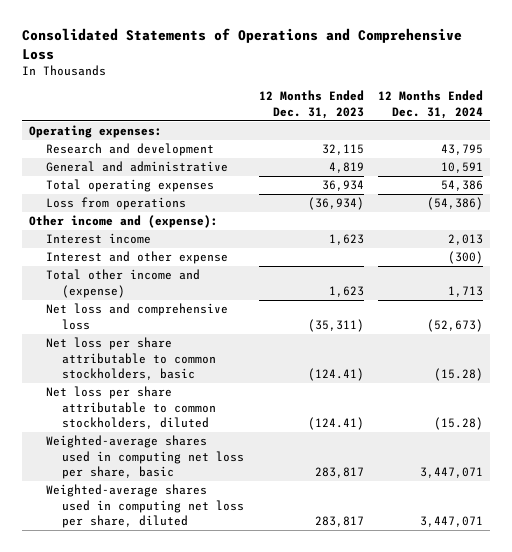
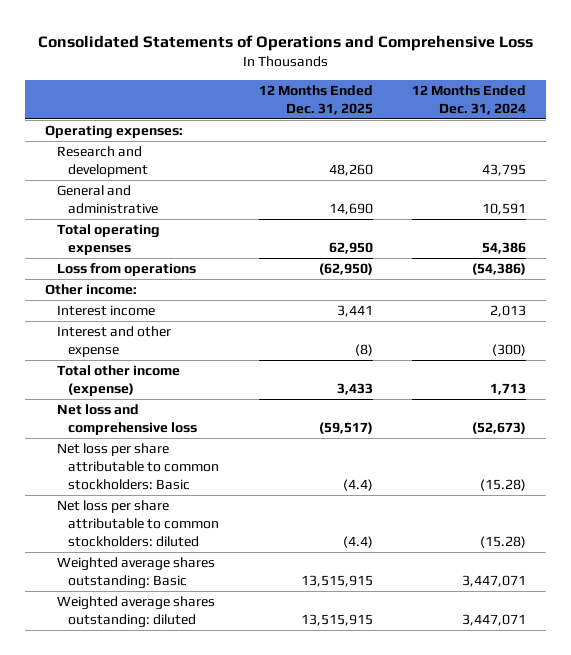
[258,90,364,119] 12 Months Ended Dec. 31, 2023 -> none
none -> [258,85,373,115] 12 Months Ended Dec. 31, 2025
[28,215,218,229] Other income and (expense): -> [45,284,138,296] Other income:
[45,269,200,298] Total other income and (expense) -> [56,365,180,396] Total other income (expense)
[45,337,217,380] Net loss per share attributable to common stockholders, basic -> [56,443,220,490] Net loss per share attributable to common stockholders: Basic
[45,386,217,429] Net loss per share attributable to common stockholders, diluted -> [56,500,220,547] Net loss per share attributable to common stockholders: diluted
[45,435,245,479] Weighted-average shares used in computing net loss per share, basic -> [56,557,215,589] Weighted average shares outstanding: Basic
[45,484,245,528] Weighted-average shares used in computing net loss per share, diluted -> [56,596,215,628] Weighted average shares outstanding: diluted

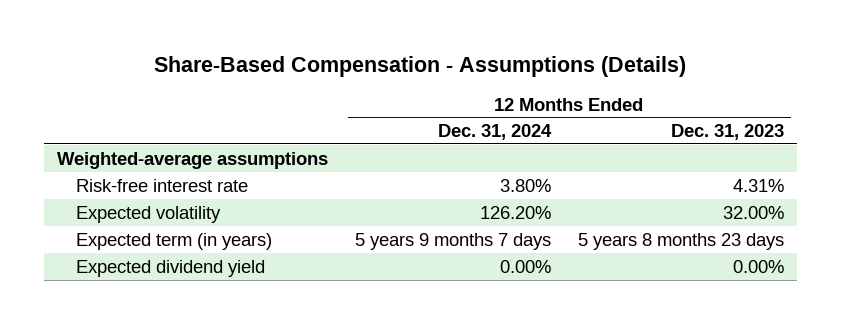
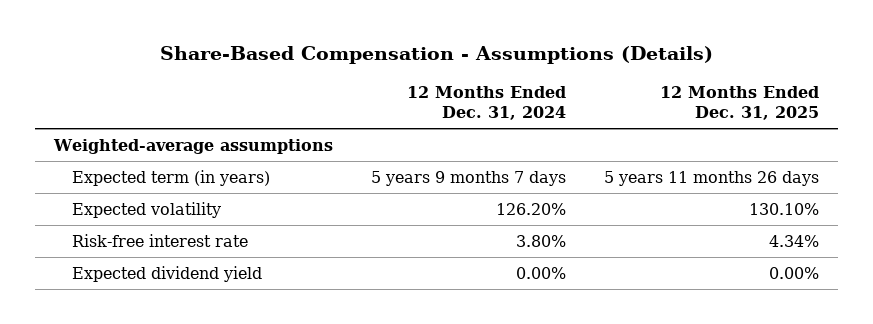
[670,124,784,141] Dec. 31, 2023 -> none
none -> [660,85,820,121] 12 Months Ended Dec. 31, 2025
[75,205,221,223] Expected volatility -> [71,202,221,219] Expected volatility
[75,178,248,192] Risk-free interest rate -> [71,234,248,248] Risk-free interest rate

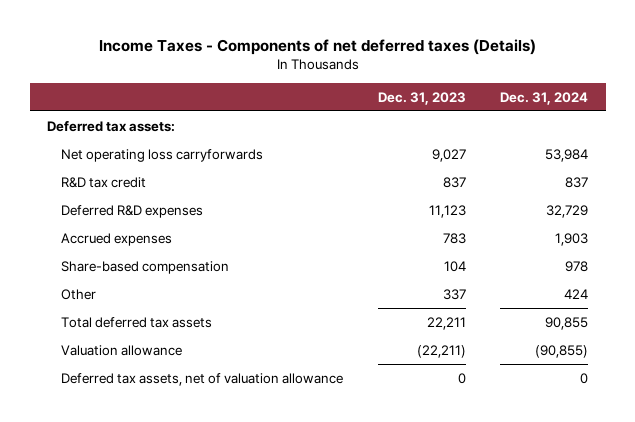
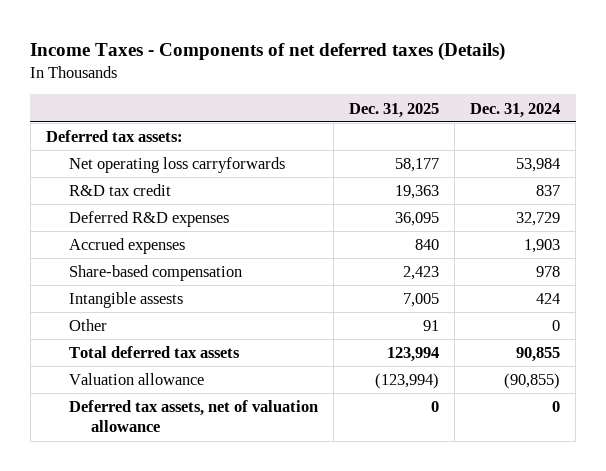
[377,91,466,105] Dec. 31, 2023 -> none
none -> [348,102,439,118] Dec. 31, 2025
none -> [68,292,183,309] Intangible assests
[564,288,589,299] 424 -> [552,320,561,332] 0

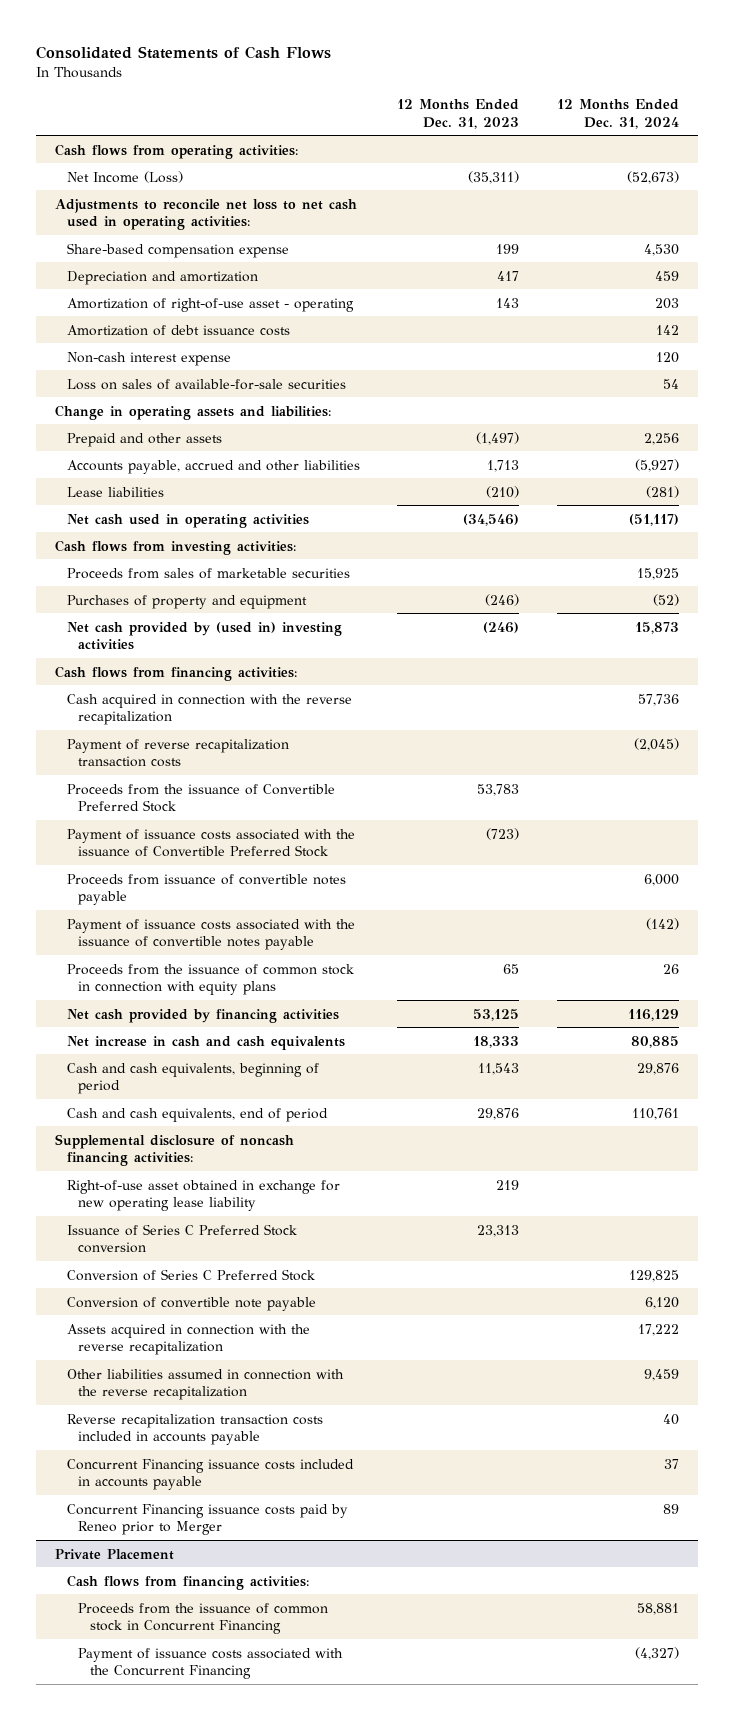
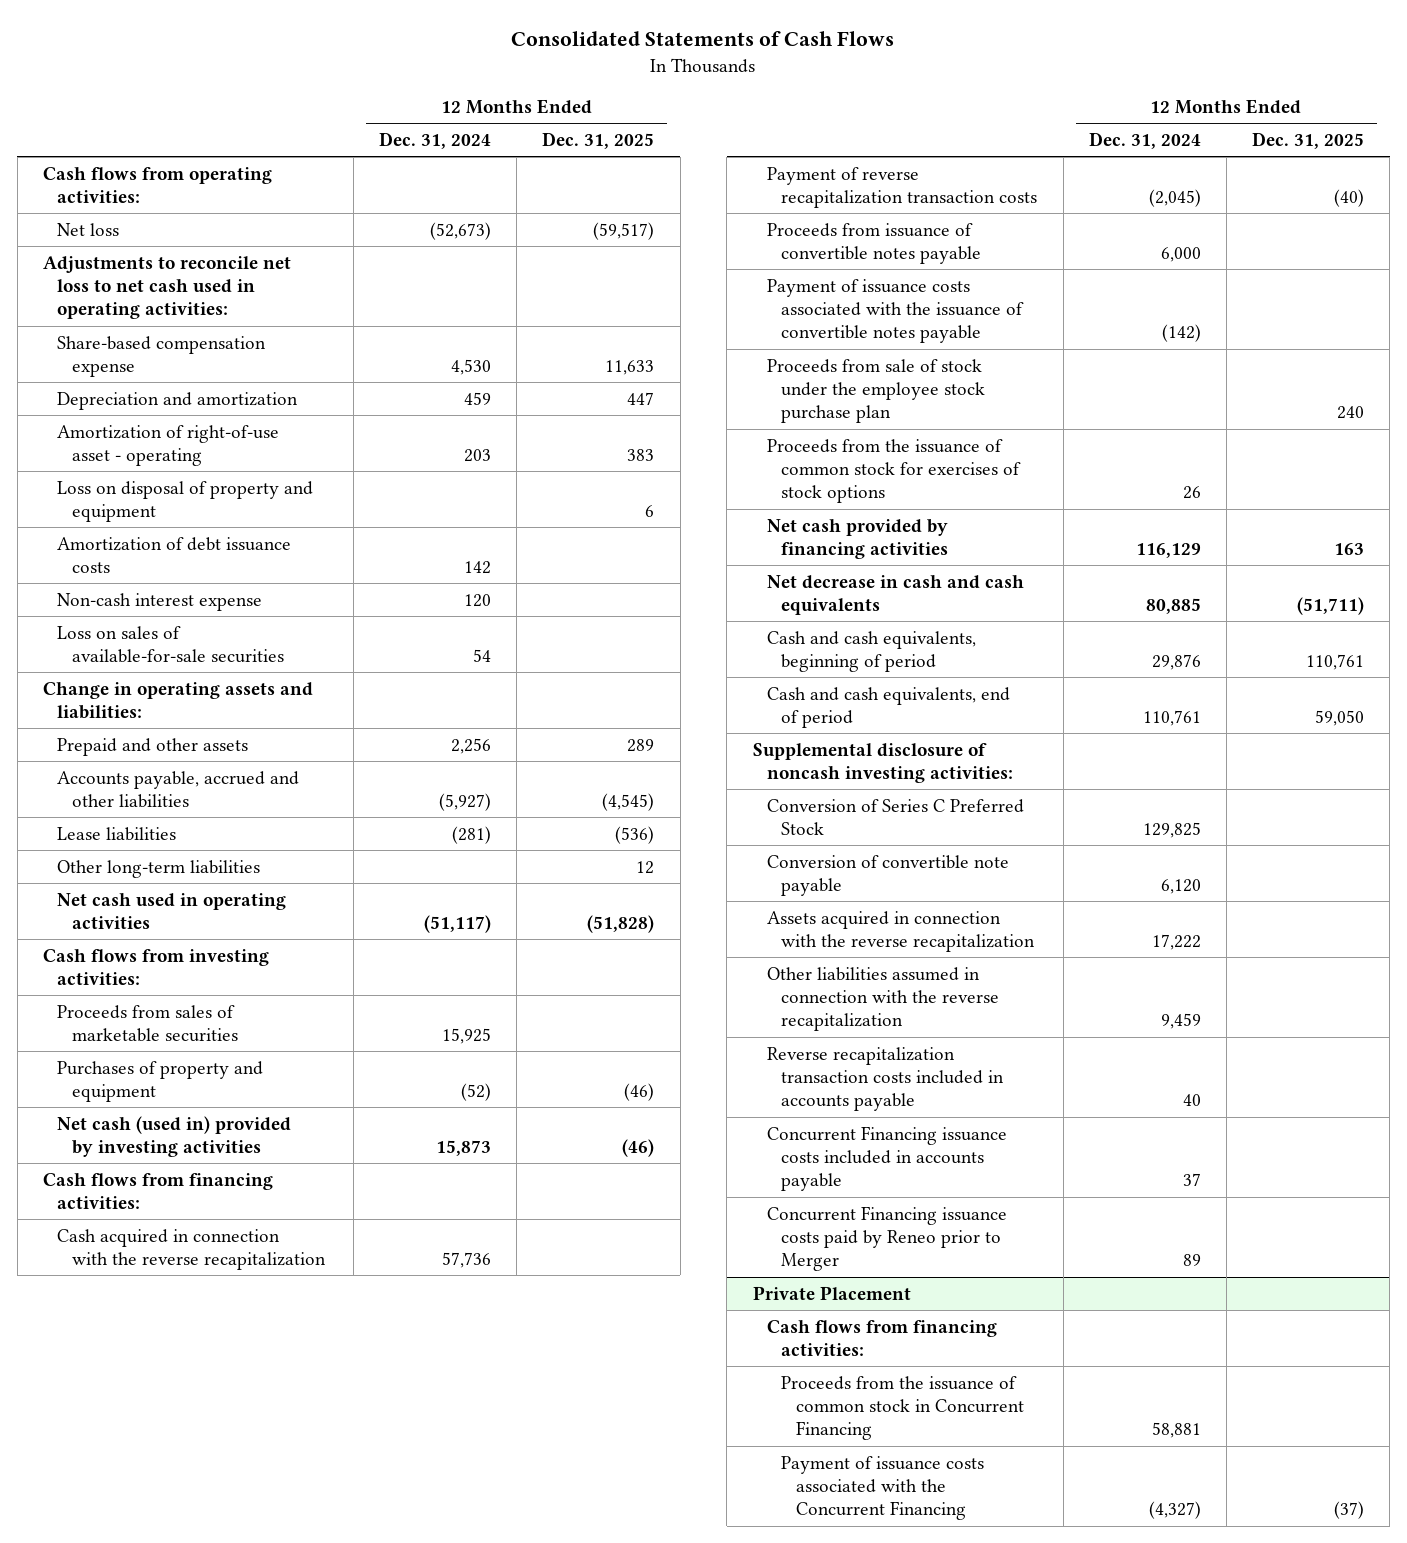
[397,99,520,129] 12 Months Ended Dec. 31, 2023 -> none
none -> [542,131,655,149] Dec. 31, 2025
[66,170,183,183] Net Income (Loss) -> [57,222,120,236] Net loss
none -> [57,480,314,522] Loss on disposal of property and equipment
none -> [57,859,261,878] Other long-term liabilities
[66,621,342,651] Net cash provided by (used in) investing activities -> [57,1115,292,1157] Net cash (used in) provided by investing activities
[66,783,335,813] Proceeds from the issuance of Convertible Preferred Stock -> none
[66,828,355,858] Payment of issuance costs associated with the issuance of Convertible Preferred Stock -> none
[66,963,354,996] Proceeds from the issuance of common stock in connection with equity plans -> none
none -> [767,358,986,424] Proceeds from sale of stock under the employee stock purchase plan
none -> [767,438,1022,504] Proceeds from the issuance of common stock for exercises of stock options
[66,1035,345,1050] Net increase in cash and cash equivalents -> [767,574,1025,615] Net decrease in cash and cash equivalents
[66,1179,340,1212] Right-of-use asset obtained in exchange for new operating lease liability -> none
[66,1223,297,1254] Issuance of Series C Preferred Stock conversion -> none
[54,1133,294,1167] Supplemental disclosure of noncash financing activities: -> [752,742,1014,783] Supplemental disclosure of noncash investing activities:

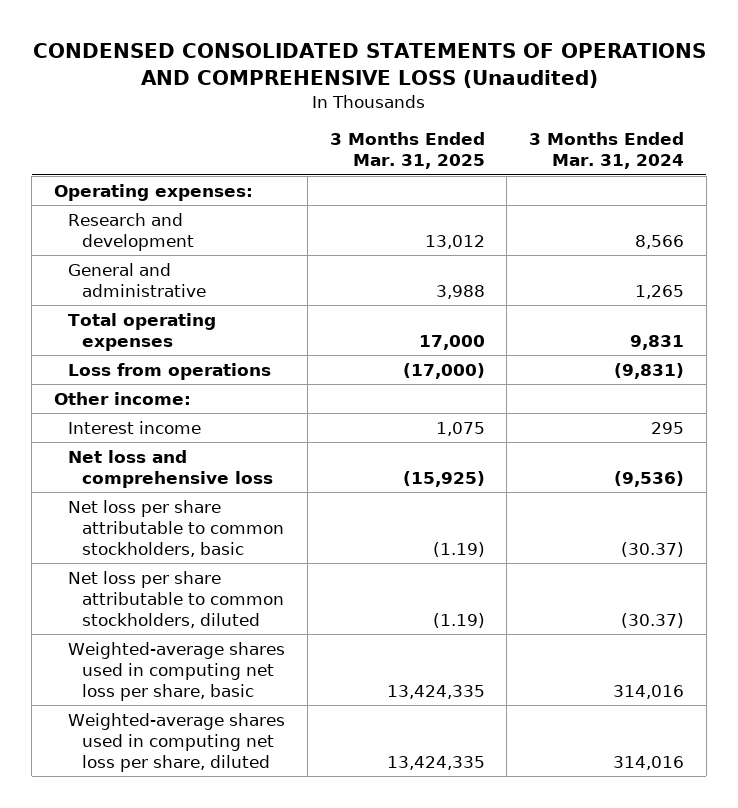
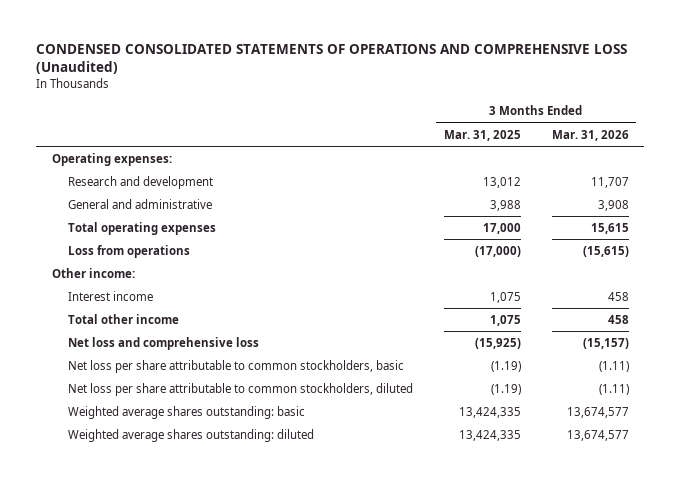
[529,132,685,170] 3 Months Ended Mar. 31, 2024 -> none
none -> [551,129,629,141] Mar. 31, 2026
none -> [67,313,179,324] Total other income
[68,641,286,702] Weighted-average shares used in computing net loss per share, basic -> [67,405,305,419] Weighted average shares outstanding: basic
[68,712,286,773] Weighted-average shares used in computing net loss per share, diluted -> [67,428,314,442] Weighted average shares outstanding: diluted

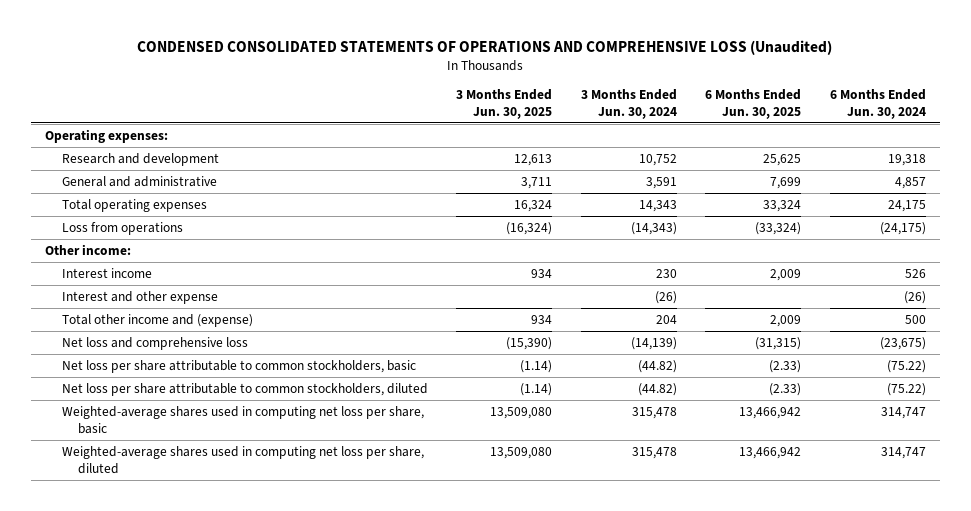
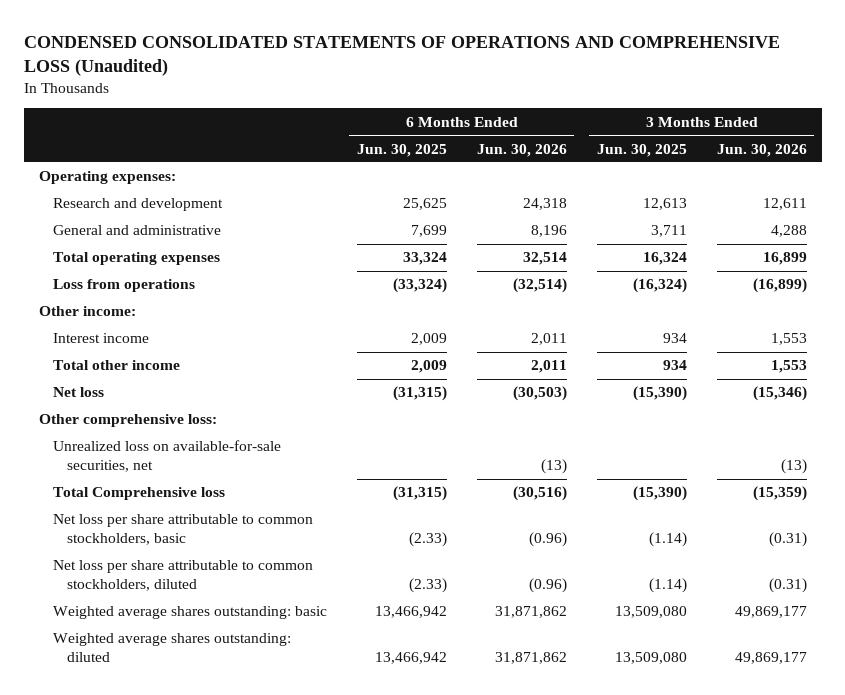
[580,88,677,119] 3 Months Ended Jun. 30, 2024 -> none
[829,88,926,119] 6 Months Ended Jun. 30, 2024 -> none
none -> [476,143,567,157] Jun. 30, 2026
none -> [716,143,807,157] Jun. 30, 2026
[61,290,218,304] Interest and other expense -> none
[61,313,253,327] Total other income and (expense) -> [52,360,180,371] Total other income
[61,336,248,350] Net loss and comprehensive loss -> [52,387,104,398] Net loss
none -> [38,414,217,428] Other comprehensive loss:
none -> [52,440,281,473] Unrealized loss on available-for-sale securities, net
none -> [52,487,225,501] Total Comprehensive loss
[61,405,424,434] Weighted-average shares used in computing net loss per share, basic -> [52,606,327,620] Weighted average shares outstanding: basic
[61,445,424,474] Weighted-average shares used in computing net loss per share, diluted -> [52,633,291,663] Weighted average shares outstanding: diluted

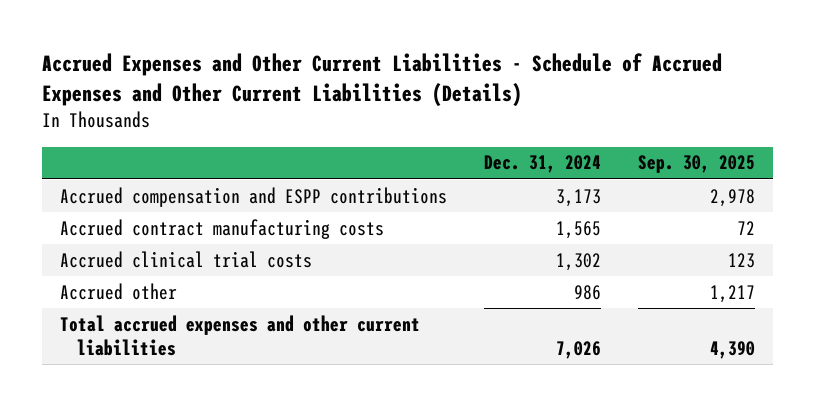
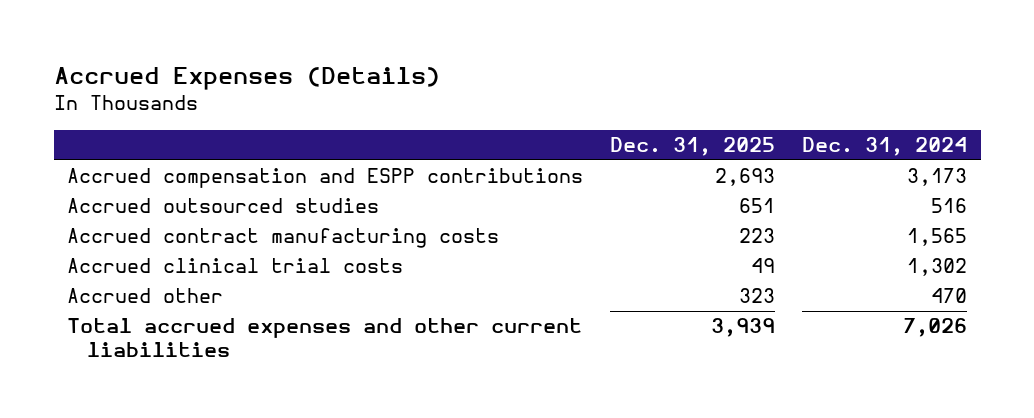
[41,53,722,108] Accrued Expenses and Other Current Liabilities - Schedule of Accrued Expenses and Other Current Liabilities (Details) -> [53,67,440,91] Accrued Expenses (Details)
[637,155,755,174] Sep. 30, 2025 -> none
none -> [610,137,776,157] Dec. 31, 2025
none -> [67,198,380,214] Accrued outsourced studies
[573,284,601,300] 986 -> [931,288,968,304] 470

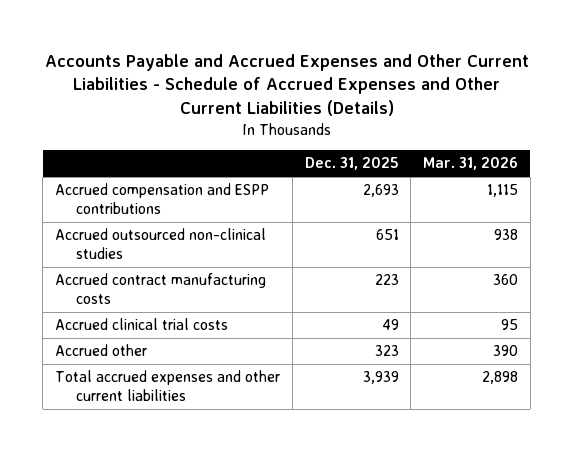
[53,67,440,91] Accrued Expenses (Details) -> [44,53,529,117] Accounts Payable and Accrued Expenses and Other Current Liabilities - Schedule of Accrued Expenses and Other Current Liabilities (Details)
[802,137,968,157] Dec. 31, 2024 -> none
none -> [423,157,519,171] Mar. 31, 2026
[67,198,380,214] Accrued outsourced studies -> [55,228,267,259] Accrued outsourced non-clinical studies

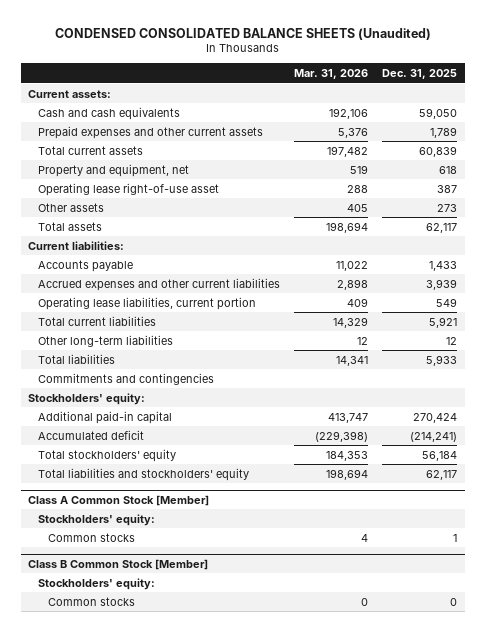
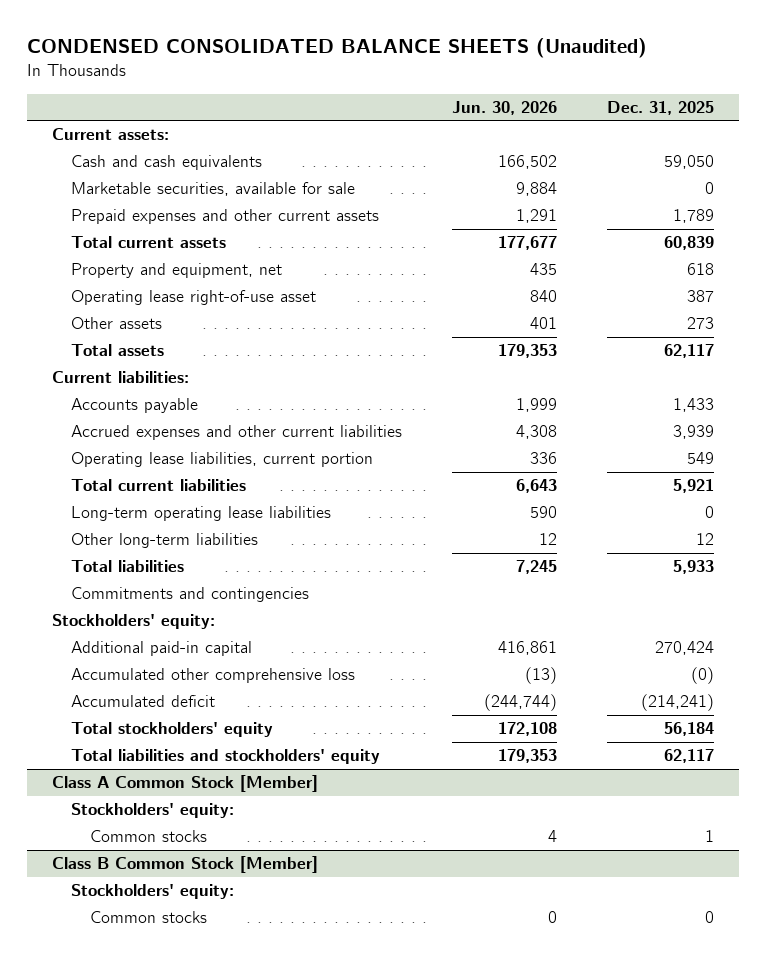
[294,69,369,80] Mar. 31, 2026 -> none
none -> [451,100,557,115] Jun. 30, 2026
none -> [70,182,355,197] Marketable securities, available for sale
none -> [70,506,331,522] Long-term operating lease liabilities
none -> [70,668,355,684] Accumulated other comprehensive loss

